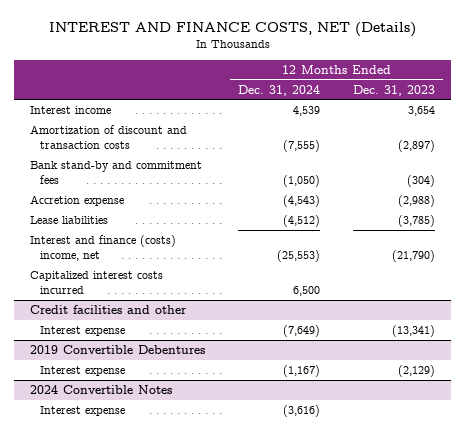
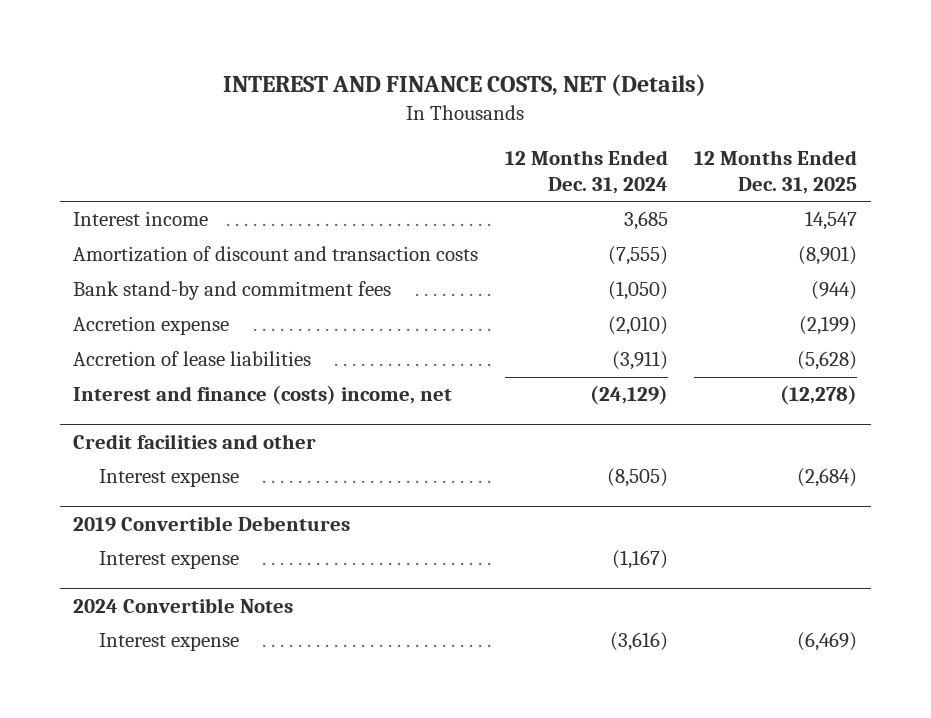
[353,84,436,96] Dec. 31, 2023 -> none
none -> [694,150,858,195] 12 Months Ended Dec. 31, 2025
[293,105,321,116] 4,539 -> [623,211,668,231] 3,685
[30,270,164,295] Capitalized interest costs incurred -> none
[283,194,321,207] (4,543) -> [607,316,668,336] (2,010)
[30,215,109,224] Lease liabilities -> [73,351,312,367] Accretion of lease liabilities
[283,214,321,227] (4,512) -> [611,351,668,371] (3,911)
[277,250,321,263] (25,553) -> [589,385,668,406] (24,129)
[283,324,321,337] (7,649) -> [606,468,668,488] (8,505)

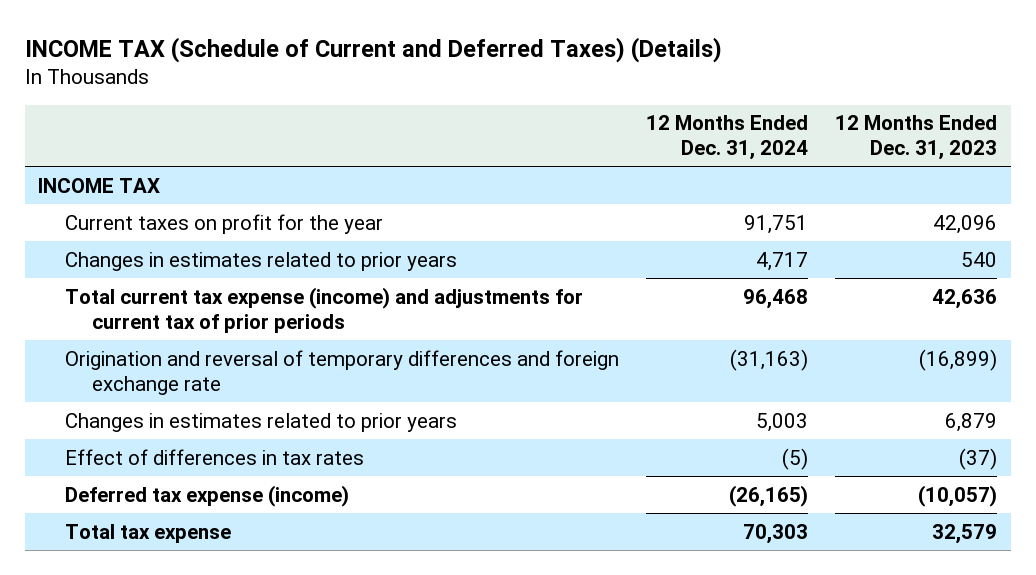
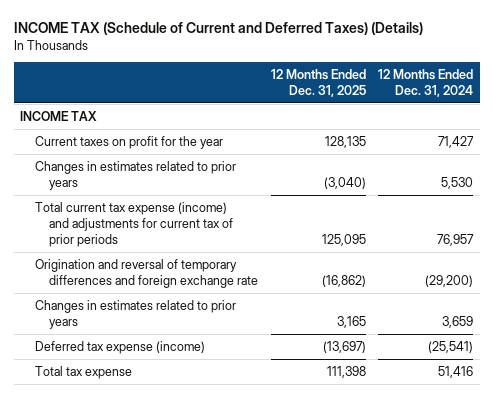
[835,115,998,161] 12 Months Ended Dec. 31, 2023 -> none
none -> [270,69,366,97] 12 Months Ended Dec. 31, 2025
[65,448,365,465] Effect of differences in tax rates -> none
[744,214,809,234] 91,751 -> [438,136,475,149] 71,427
[756,251,809,271] 4,717 -> [441,176,474,189] 5,530
[743,288,809,309] 96,468 -> [437,233,475,246] 76,957
[730,348,809,371] (31,163) -> [425,274,474,287] (29,200)
[756,412,809,432] 5,003 -> [442,315,474,328] 3,659
[729,484,809,507] (26,165) -> [428,341,474,354] (25,541)
[743,523,809,544] 70,303 -> [438,366,474,379] 51,416

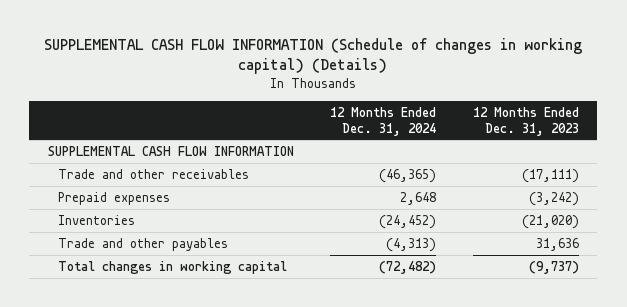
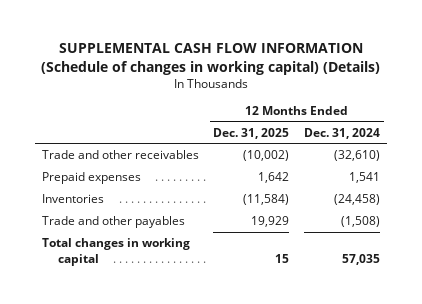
[472,107,579,136] 12 Months Ended Dec. 31, 2023 -> none
none -> [213,127,290,139] Dec. 31, 2025
[47,145,294,156] SUPPLEMENTAL CASH FLOW INFORMATION -> none
[379,168,437,183] (46,365) -> [334,150,381,162] (32,610)
[400,191,437,205] 2,648 -> [349,172,381,184] 1,541
[379,214,437,229] (24,452) -> [334,194,381,206] (24,458)
[386,237,437,252] (4,313) -> [341,216,381,228] (1,508)
[379,260,437,274] (72,482) -> [342,253,381,265] 57,035

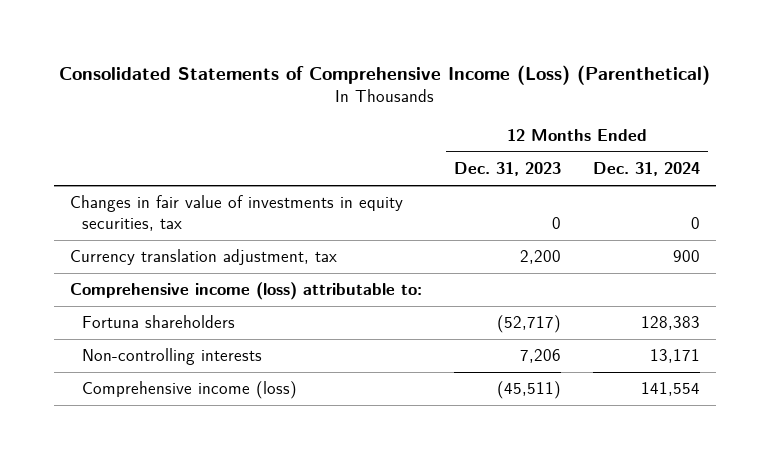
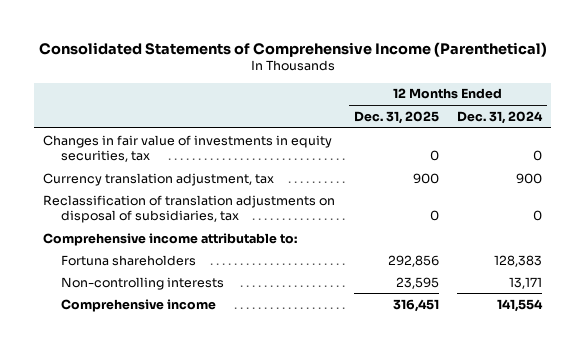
[58,64,710,85] Consolidated Statements of Comprehensive Income (Loss) (Parenthetical) -> [38,41,547,57] Consolidated Statements of Comprehensive Income (Parenthetical)
[453,162,561,177] Dec. 31, 2023 -> none
none -> [353,110,439,124] Dec. 31, 2025
none -> [43,194,336,223] Reclassification of translation adjustments on disposal of subsidiaries, tax
[69,282,422,301] Comprehensive income (loss) attributable to: -> [43,232,298,246] Comprehensive income attributable to:
[81,381,297,400] Comprehensive income (loss) -> [61,298,217,312] Comprehensive income

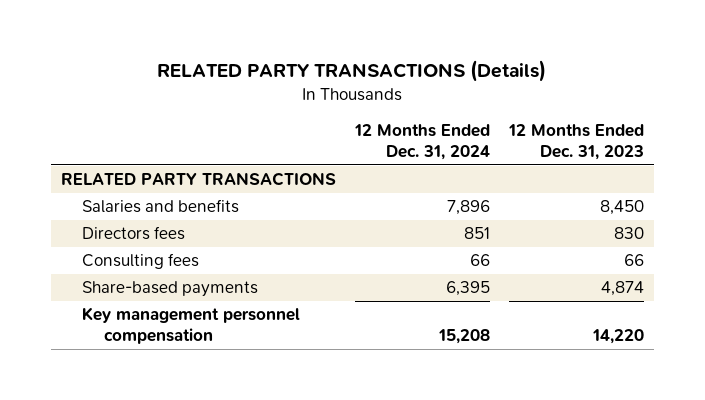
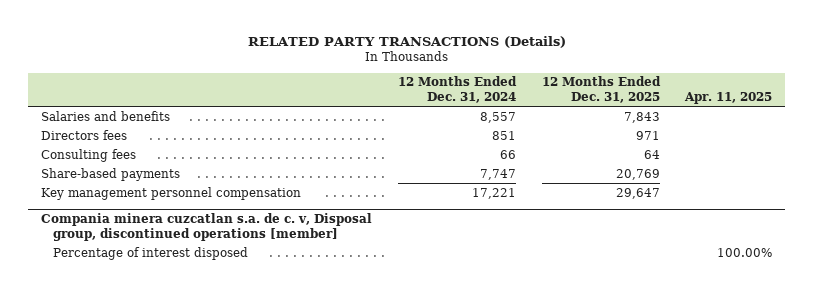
[508,124,645,160] 12 Months Ended Dec. 31, 2023 -> none
none -> [541,76,661,104] 12 Months Ended Dec. 31, 2025
none -> [684,92,773,105] Apr. 11, 2025
[60,172,336,187] RELATED PARTY TRANSACTIONS -> none
[446,200,490,216] 7,896 -> [479,111,516,123] 8,557
[445,281,490,297] 6,395 -> [479,168,516,180] 7,747
[437,329,490,345] 15,208 -> [471,187,516,199] 17,221
none -> [40,213,372,241] Compania minera cuzcatlan s.a. de c. v, Disposal group, discontinued operations [member]
none -> [53,246,249,260] Percentage of interest disposed

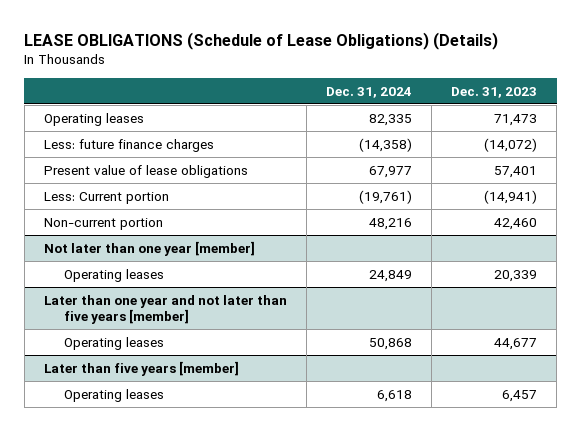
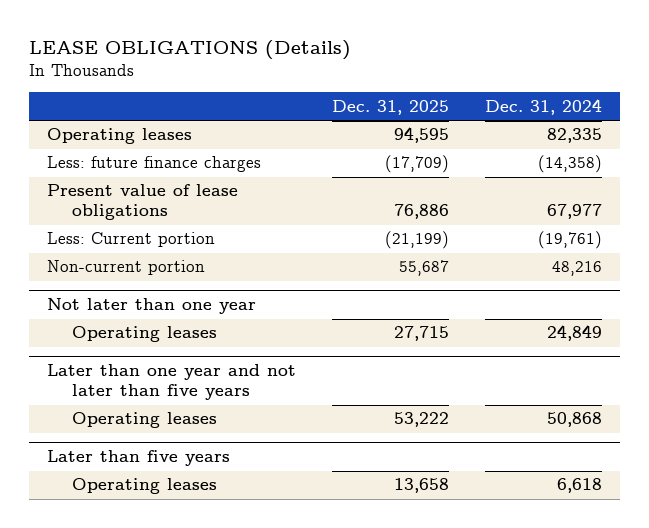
[24,31,499,50] LEASE OBLIGATIONS (Schedule of Lease Obligations) (Details) -> [28,40,351,61] LEASE OBLIGATIONS (Details)
[451,86,538,98] Dec. 31, 2023 -> none
none -> [331,99,449,115] Dec. 31, 2025
[43,240,255,256] Not later than one year [member] -> [46,298,256,315] Not later than one year
[43,294,287,325] Later than one year and not later than five years [member] -> [46,364,296,401] Later than one year and not later than five years
[43,360,239,376] Later than five years [member] -> [46,450,230,467] Later than five years

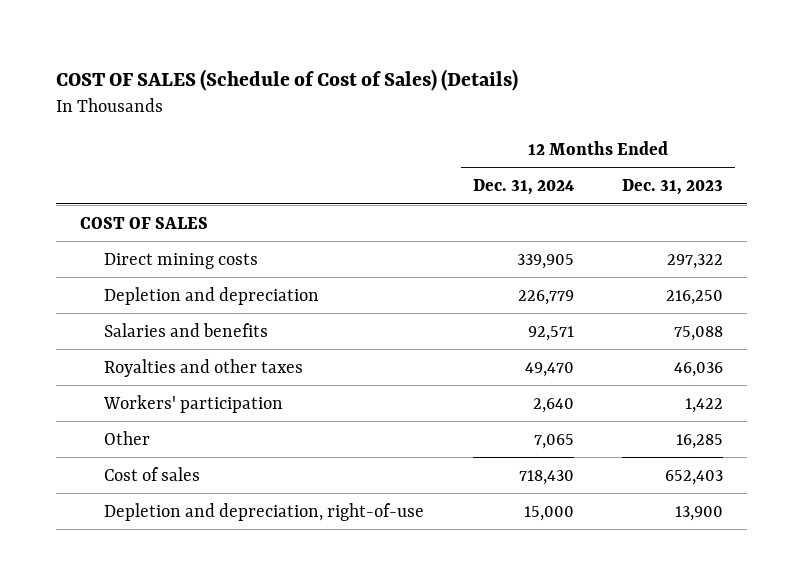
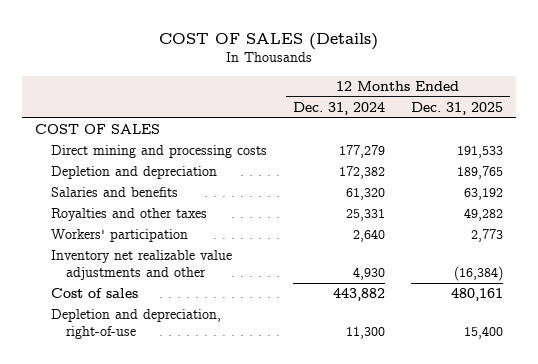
[55,68,518,91] COST OF SALES (Schedule of Cost of Sales) (Details) -> [159,32,379,50] COST OF SALES (Details)
[622,179,724,196] Dec. 31, 2023 -> none
none -> [410,102,503,116] Dec. 31, 2025
[104,252,259,269] Direct mining costs -> [50,145,267,159] Direct mining and processing costs
[516,253,574,269] 339,905 -> [338,145,385,159] 177,279
[517,289,574,305] 226,779 -> [338,166,385,180] 172,382
[527,325,574,341] 92,571 -> [345,188,385,201] 61,320
[524,361,574,377] 49,470 -> [345,209,385,222] 25,331
[104,430,151,445] Other -> none
none -> [50,250,232,281] Inventory net realizable value adjustments and other
[518,469,574,485] 718,430 -> [332,288,385,302] 443,882
[523,505,574,521] 15,000 -> [345,327,385,340] 11,300

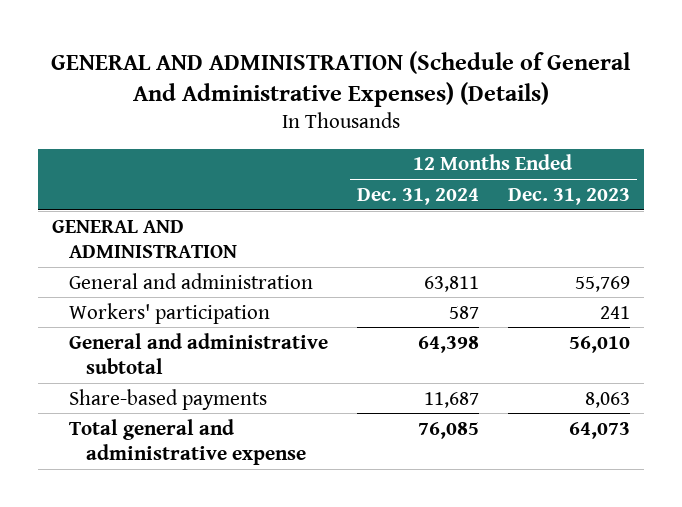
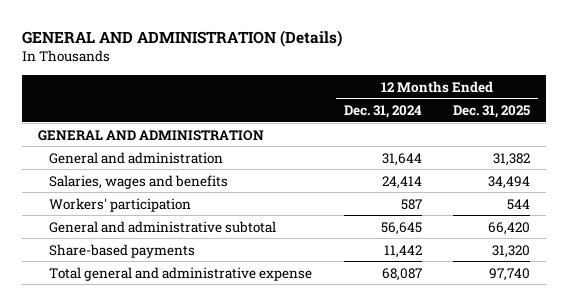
[51,50,632,108] GENERAL AND ADMINISTRATION (Schedule of General And Administrative Expenses) (Details) -> [21,29,342,47] GENERAL AND ADMINISTRATION (Details)
[507,187,630,205] Dec. 31, 2023 -> none
none -> [453,104,531,118] Dec. 31, 2025
[424,275,480,292] 63,811 -> [381,152,422,166] 31,644
none -> [49,174,229,189] Salaries, wages and benefits
[418,335,480,353] 64,398 -> [380,221,422,235] 56,645
[424,391,480,408] 11,687 -> [383,244,422,258] 11,442
[418,421,480,439] 76,085 -> [381,267,422,281] 68,087

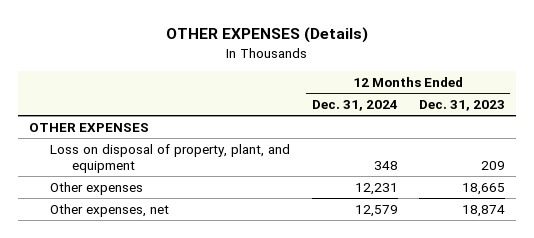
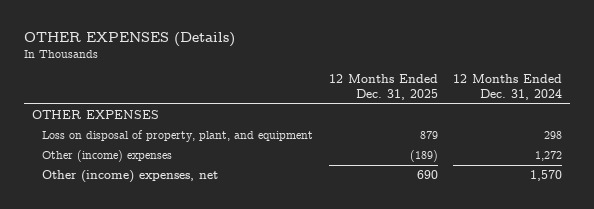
[418,100,505,112] Dec. 31, 2023 -> none
none -> [328,74,438,101] 12 Months Ended Dec. 31, 2025
[373,161,398,171] 348 -> [543,130,562,139] 298
[50,181,144,195] Other expenses -> [42,149,173,162] Other (income) expenses
[354,182,398,195] 12,231 -> [534,150,562,161] 1,272
[50,203,170,217] Other expenses, net -> [42,169,219,183] Other (income) expenses, net
[354,204,398,217] 12,579 -> [529,169,562,181] 1,570

